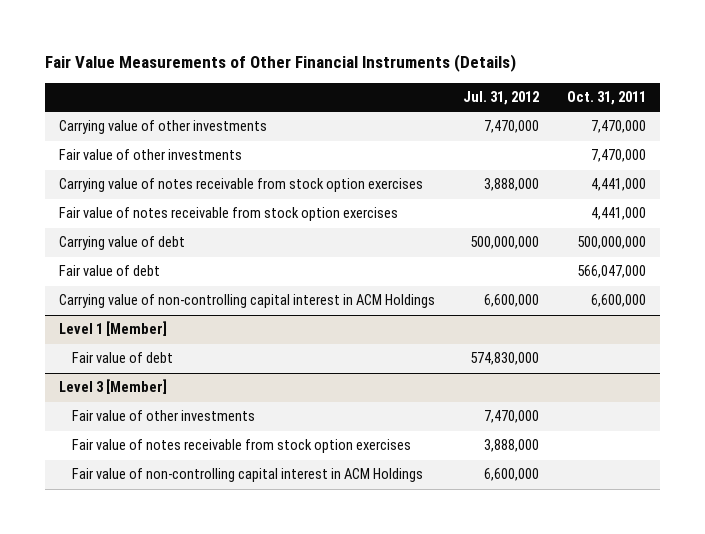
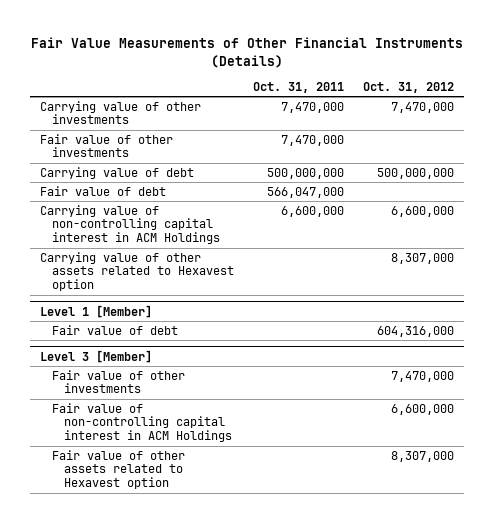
[463,91,540,106] Jul. 31, 2012 -> none
none -> [363,81,455,93] Oct. 31, 2012
[59,178,424,193] Carrying value of notes receivable from stock option exercises -> none
[59,207,399,222] Fair value of notes receivable from stock option exercises -> none
none -> [39,251,235,292] Carrying value of other assets related to Hexavest option
[71,439,411,454] Fair value of notes receivable from stock option exercises -> none
none -> [52,449,186,490] Fair value of other assets related to Hexavest option

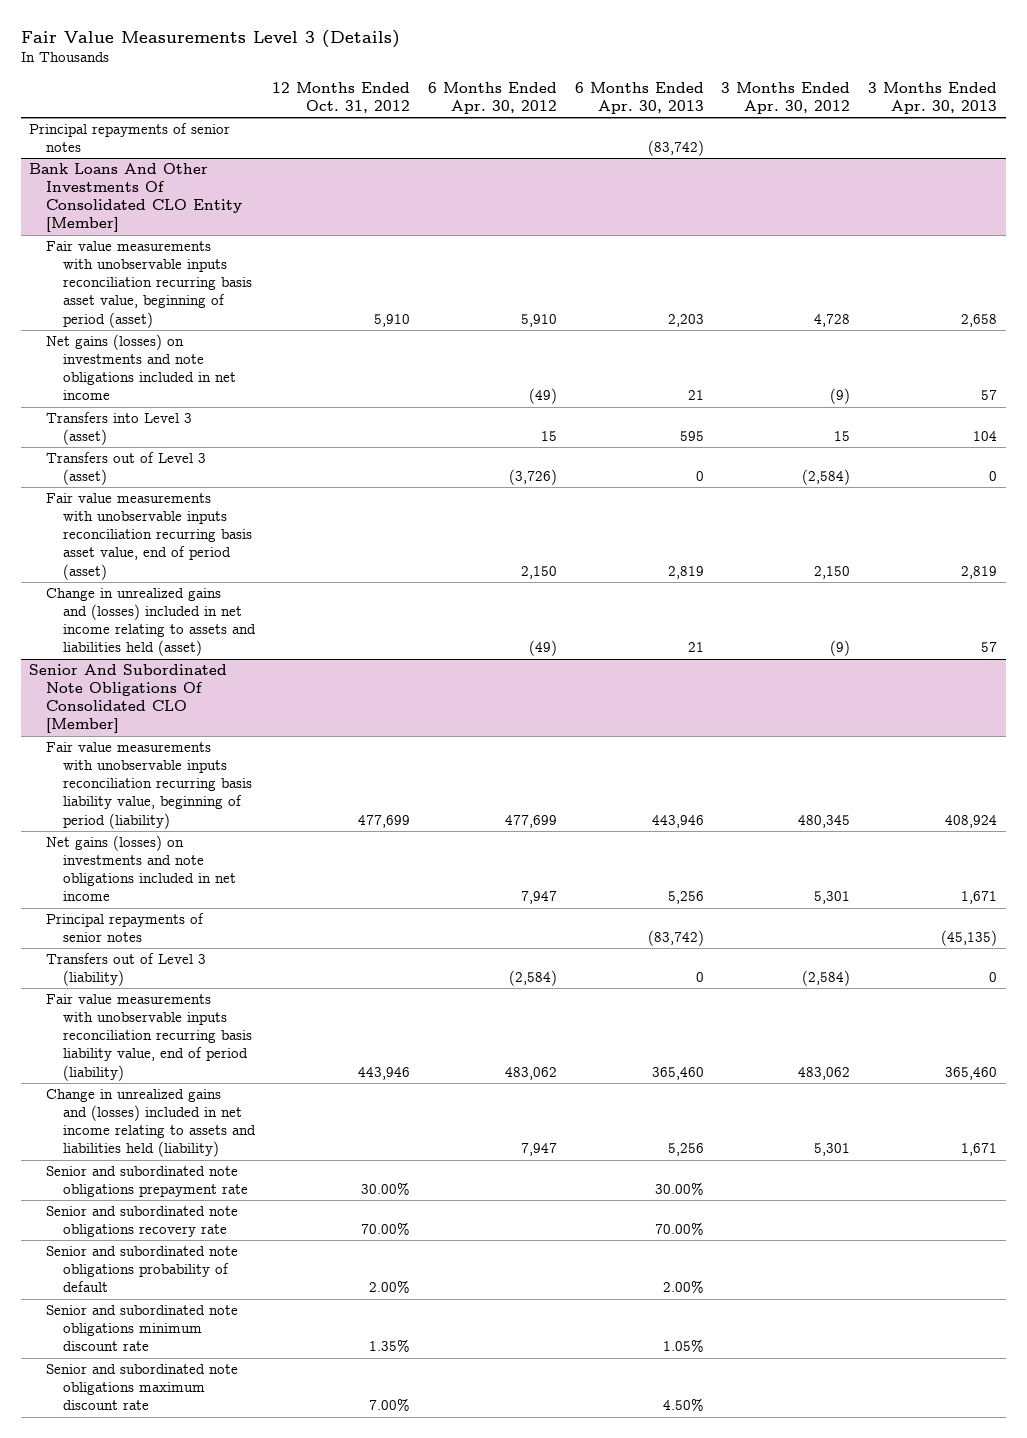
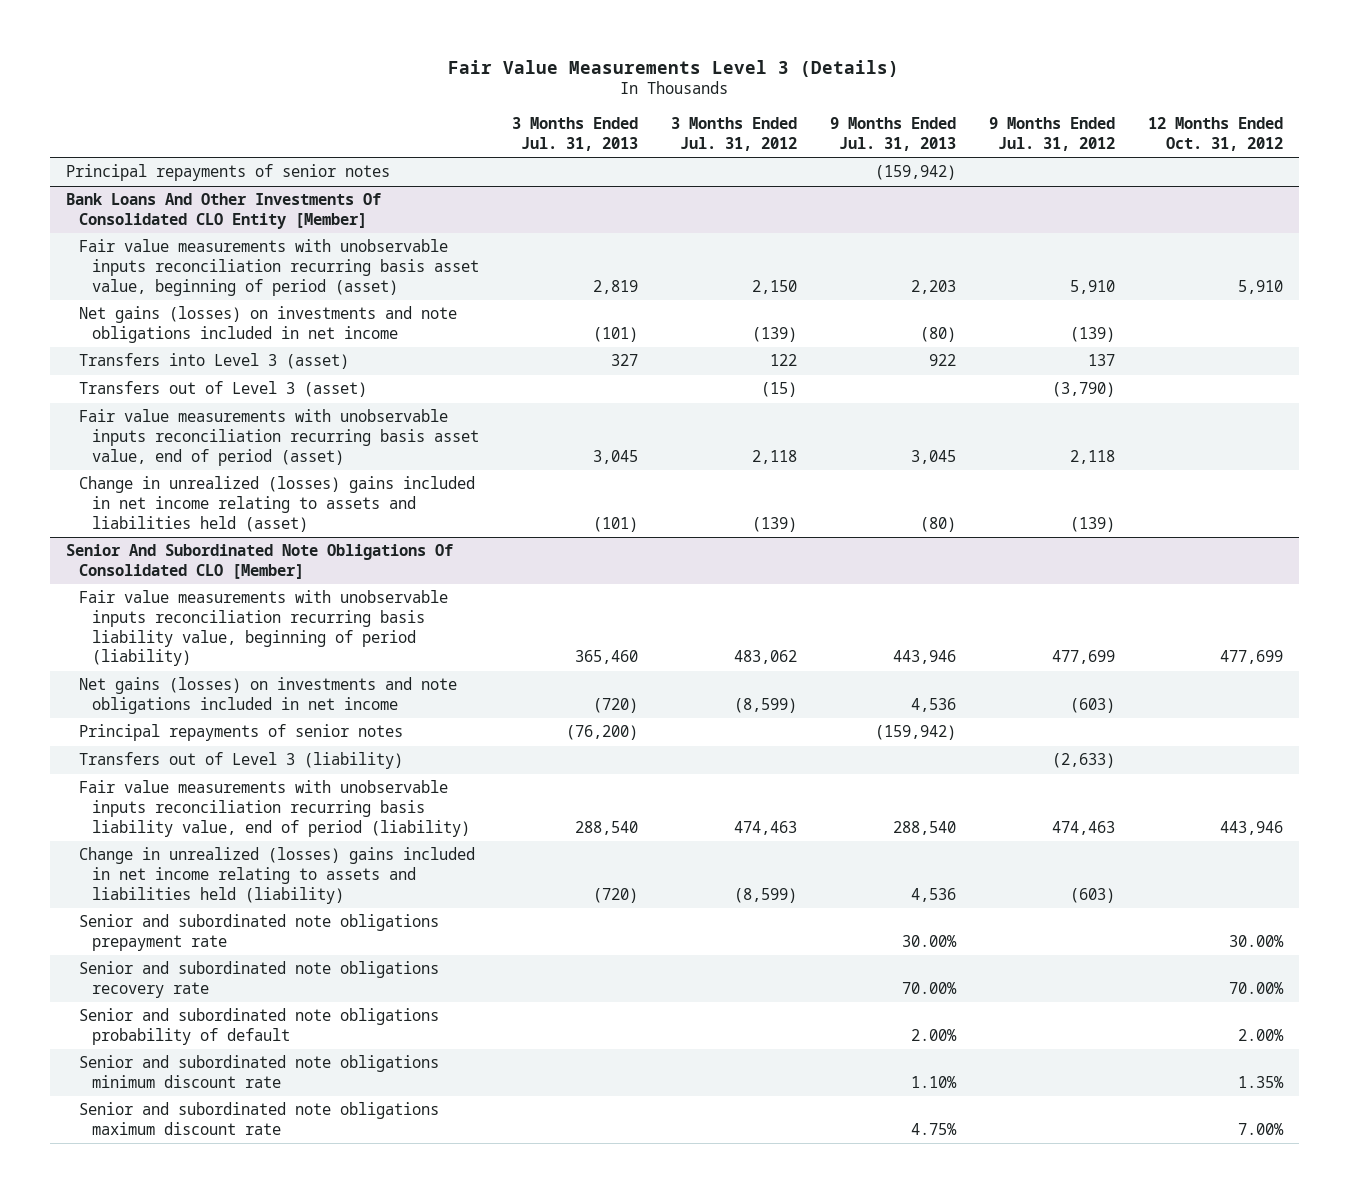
[428,82,558,115] 6 Months Ended Apr. 30, 2012 -> none
[574,82,704,115] 6 Months Ended Apr. 30, 2013 -> none
[721,82,851,115] 3 Months Ended Apr. 30, 2012 -> none
[868,82,998,115] 3 Months Ended Apr. 30, 2013 -> none
none -> [511,117,638,151] 3 Months Ended Jul. 31, 2013
none -> [670,117,797,151] 3 Months Ended Jul. 31, 2012
none -> [829,117,956,151] 9 Months Ended Jul. 31, 2013
none -> [988,117,1115,151] 9 Months Ended Jul. 31, 2012
[46,588,256,657] Change in unrealized gains and (losses) included in net income relating to assets and liabilities held (asset) -> [79,476,476,532] Change in unrealized (losses) gains included in net income relating to assets and liabilities held (asset)
[46,1089,256,1158] Change in unrealized gains and (losses) included in net income relating to assets and liabilities held (liability) -> [79,847,476,904] Change in unrealized (losses) gains included in net income relating to assets and liabilities held (liability)

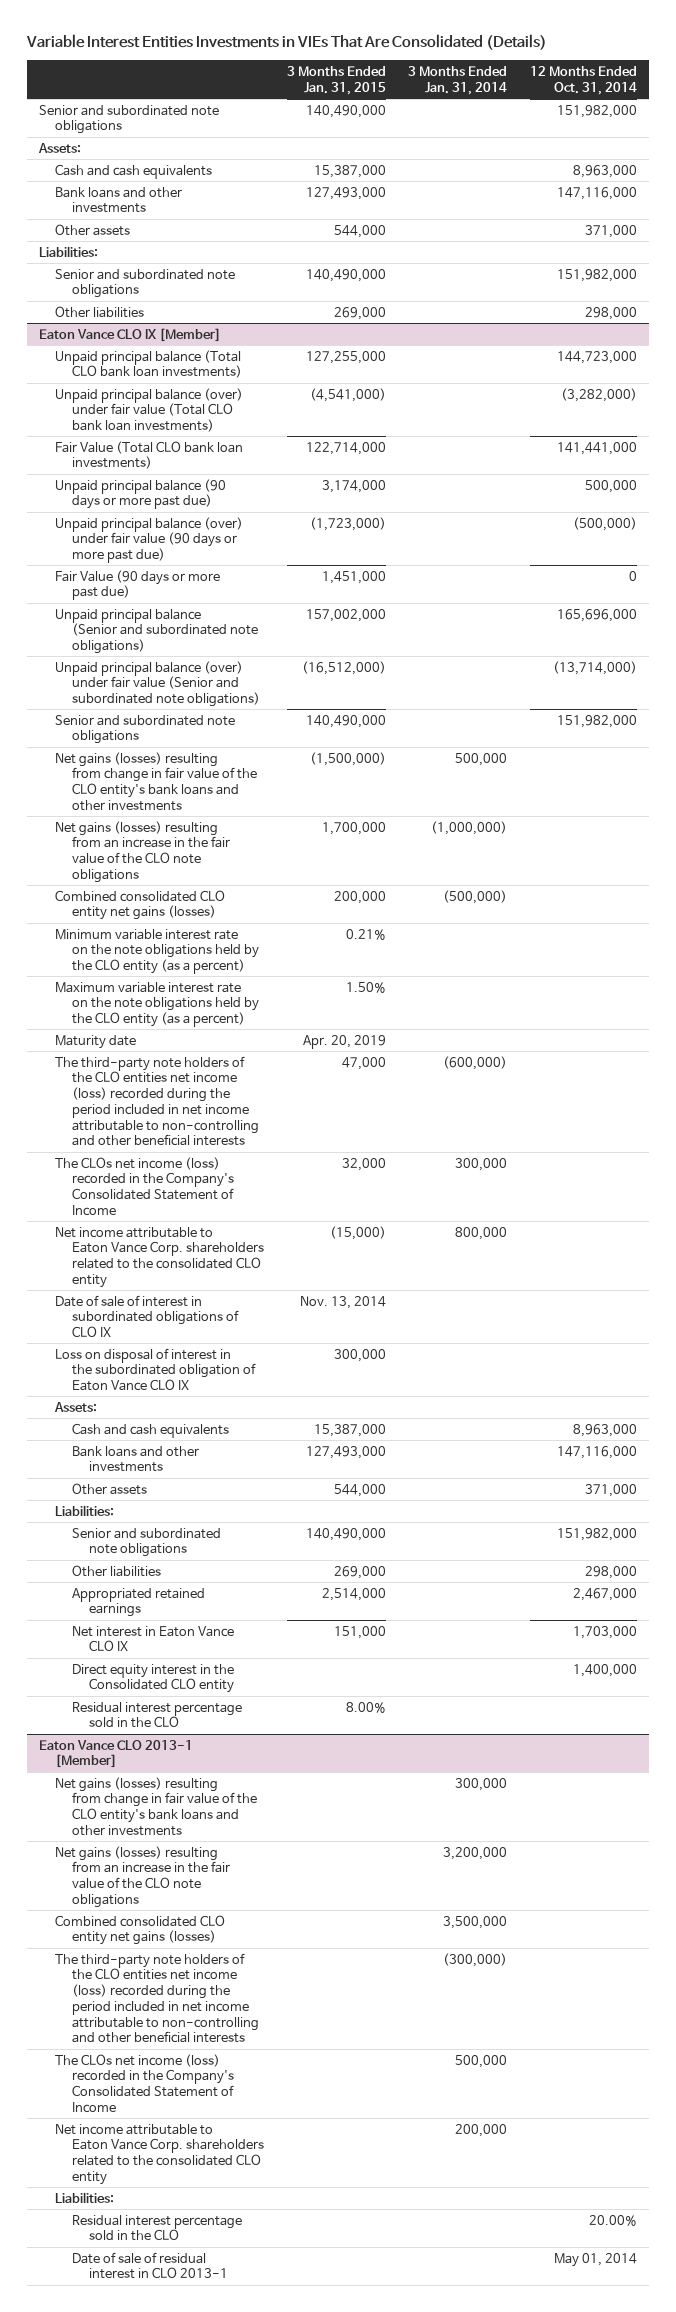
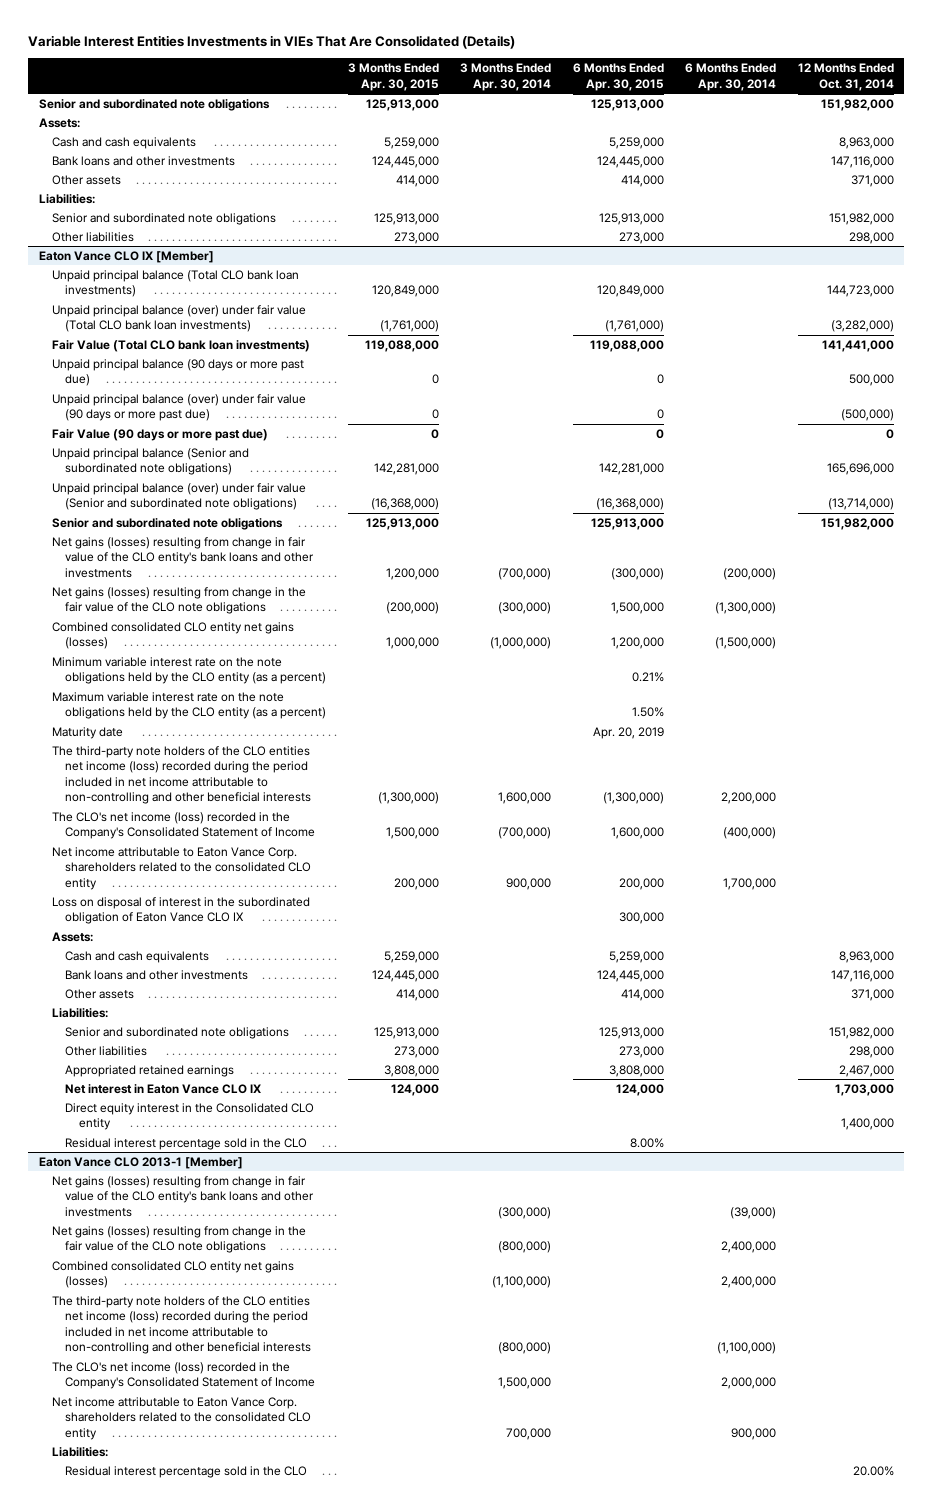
[286,66,386,95] 3 Months Ended Jan. 31, 2015 -> none
[408,66,508,95] 3 Months Ended Jan. 31, 2014 -> none
none -> [347,63,439,91] 3 Months Ended Apr. 30, 2015
none -> [460,63,552,91] 3 Months Ended Apr. 30, 2014
none -> [572,63,664,91] 6 Months Ended Apr. 30, 2015
none -> [685,63,777,91] 6 Months Ended Apr. 30, 2014
[55,820,231,883] Net gains (losses) resulting from an increase in the fair value of the CLO note obligations -> [51,586,306,615] Net gains (losses) resulting from change in the fair value of the CLO note obligations
[55,1156,235,1216] The CLOs net income (loss) recorded in the Company's Consolidated Statement of Income -> [51,811,316,840] The CLO's net income (loss) recorded in the Company's Consolidated Statement of Income
[55,1294,240,1338] Date of sale of interest in subordinated obligations of CLO IX -> none
[55,1845,231,1908] Net gains (losses) resulting from an increase in the fair value of the CLO note obligations -> [51,1225,306,1254] Net gains (losses) resulting from change in the fair value of the CLO note obligations
[55,2053,235,2113] The CLOs net income (loss) recorded in the Company's Consolidated Statement of Income -> [51,1361,316,1390] The CLO's net income (loss) recorded in the Company's Consolidated Statement of Income
[72,2251,228,2280] Date of sale of residual interest in CLO 2013-1 -> none

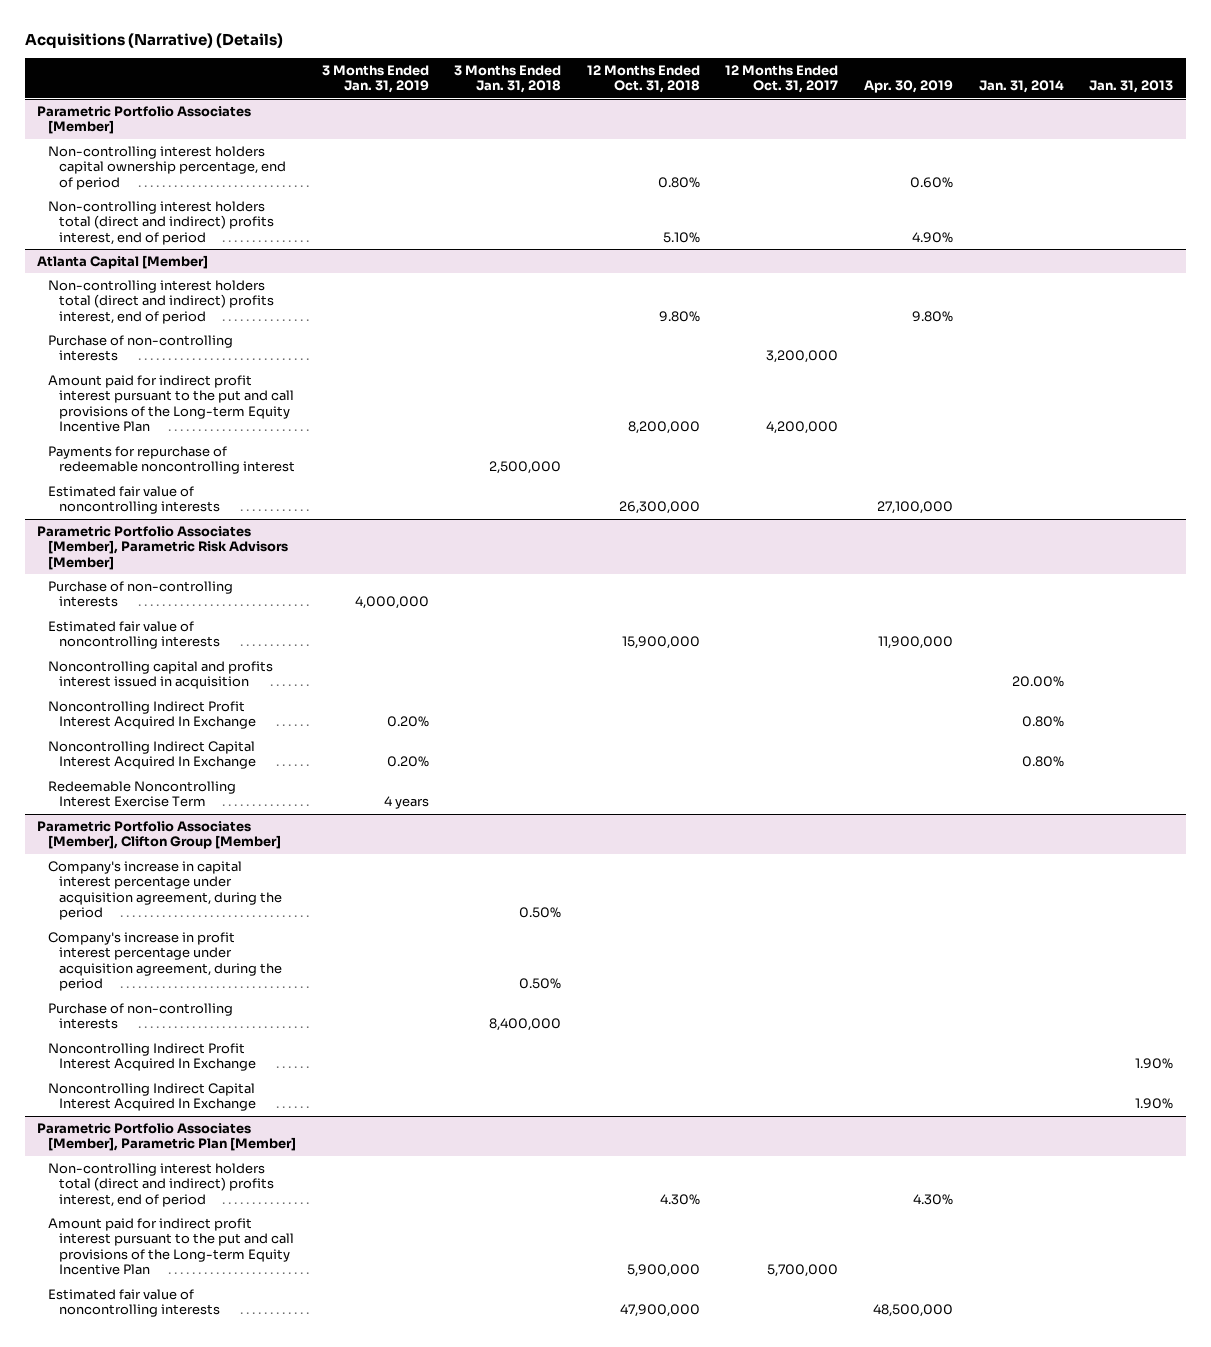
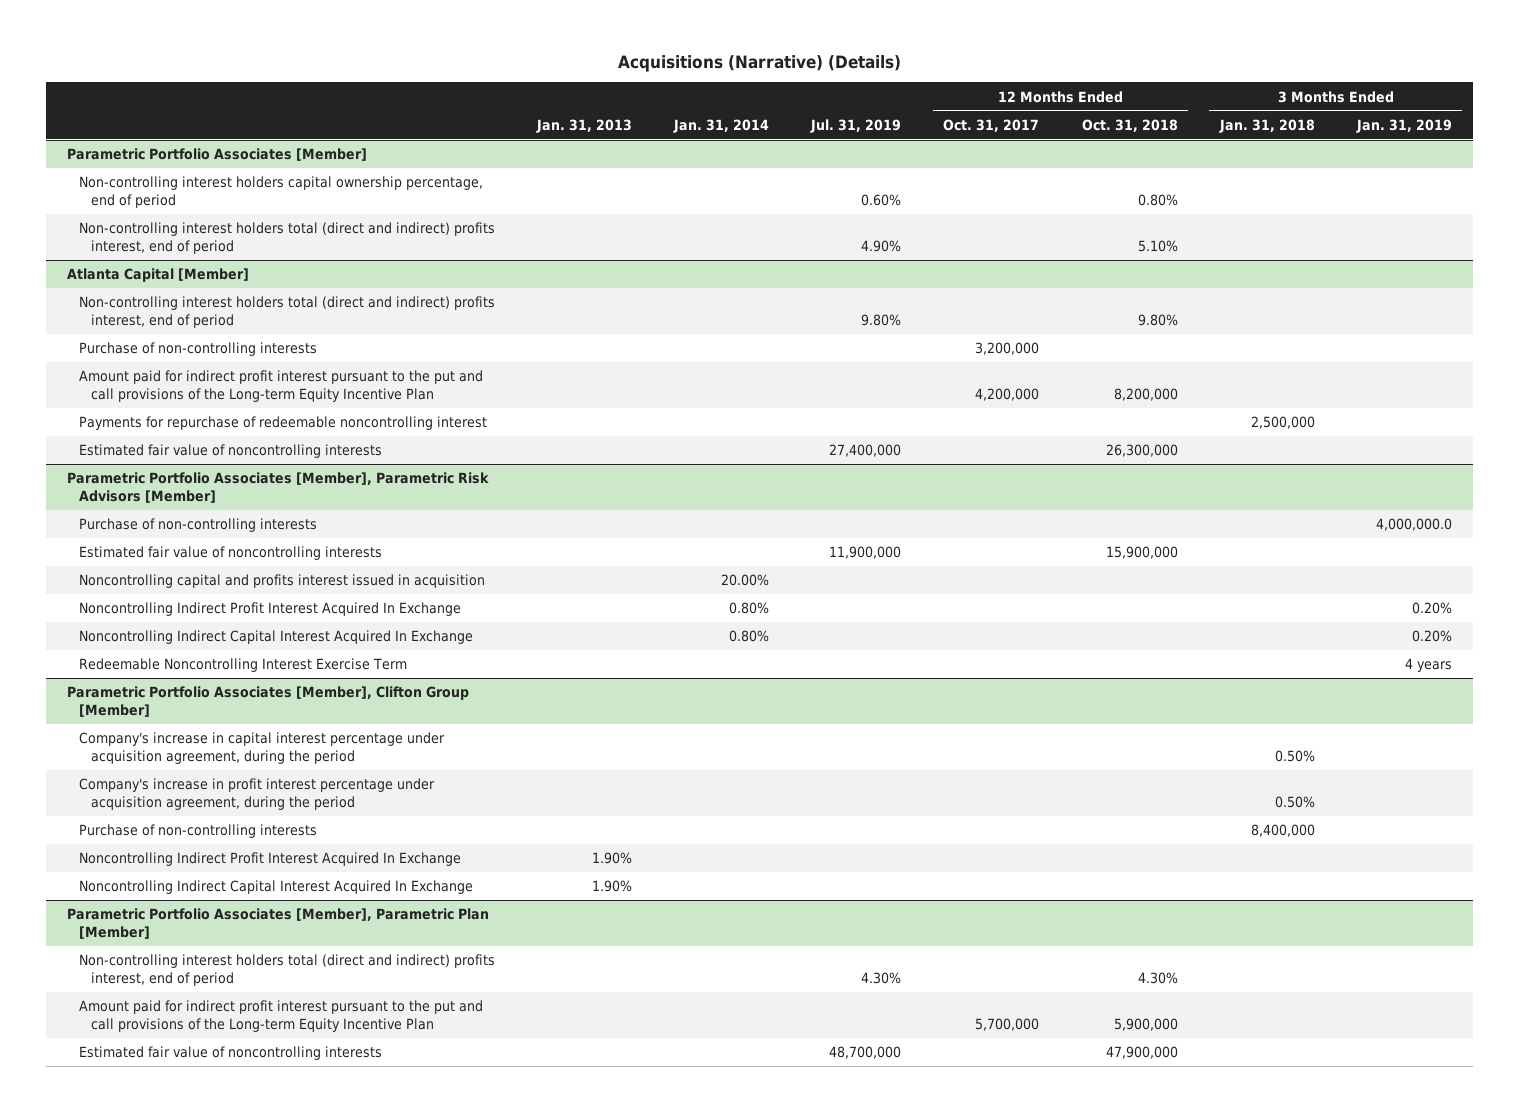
[863,80,953,94] Apr. 30, 2019 -> none
none -> [810,118,902,133] Jul. 31, 2019
[354,596,429,610] 4,000,000 -> [1375,518,1452,532] 4,000,000.0

